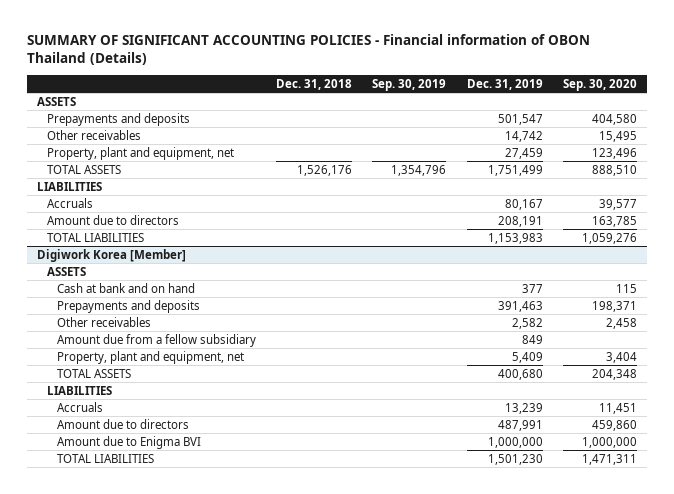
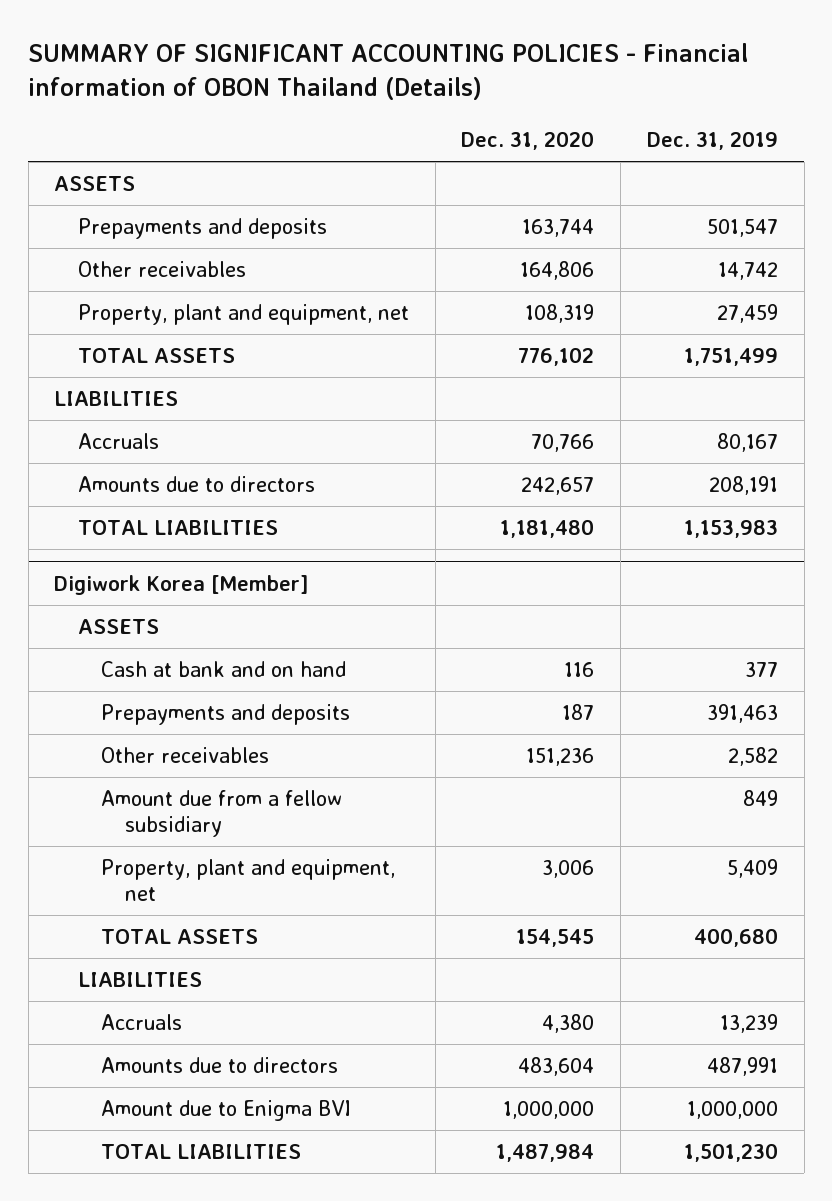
[276,78,353,90] Dec. 31, 2018 -> none
[372,78,447,91] Sep. 30, 2019 -> none
[562,78,637,91] Sep. 30, 2020 -> none
none -> [461,130,595,150] Dec. 31, 2020
[47,214,180,225] Amount due to directors -> [77,476,315,493] Amounts due to directors
[57,418,190,429] Amount due to directors -> [101,1057,339,1074] Amounts due to directors

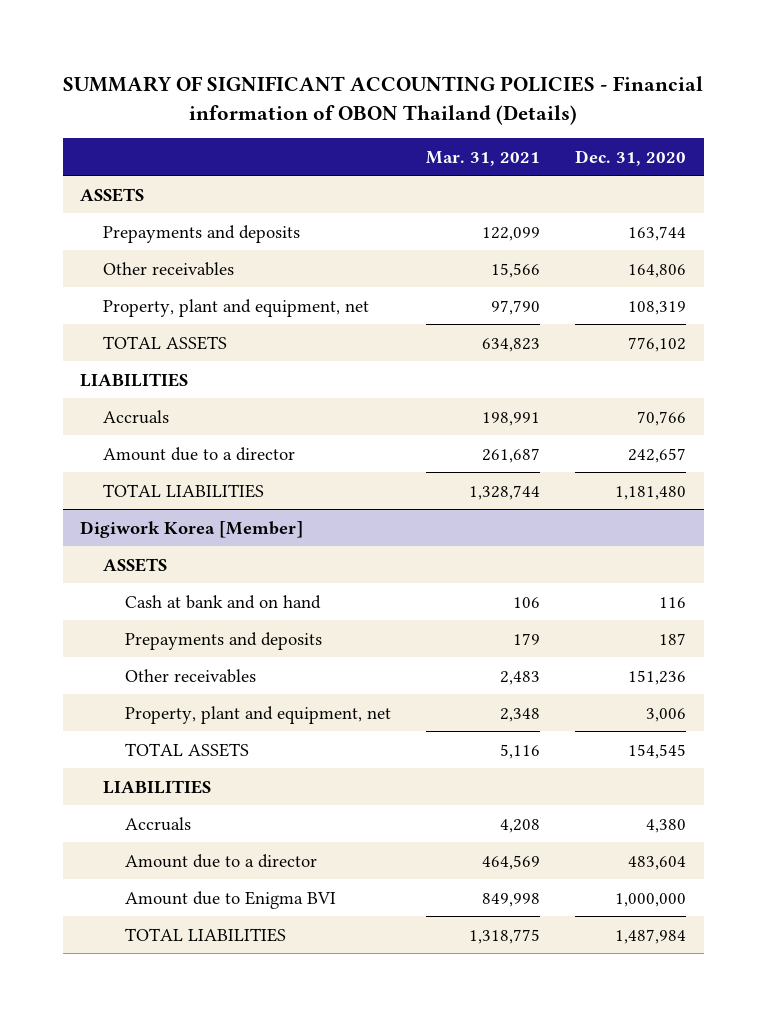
[647,130,779,150] Dec. 31, 2019 -> none
none -> [426,150,541,166] Mar. 31, 2021
[77,476,315,493] Amounts due to directors -> [102,446,295,461] Amount due to a director
[101,790,343,837] Amount due from a fellow subsidiary -> none
[101,1057,339,1074] Amounts due to directors -> [125,853,318,868] Amount due to a director

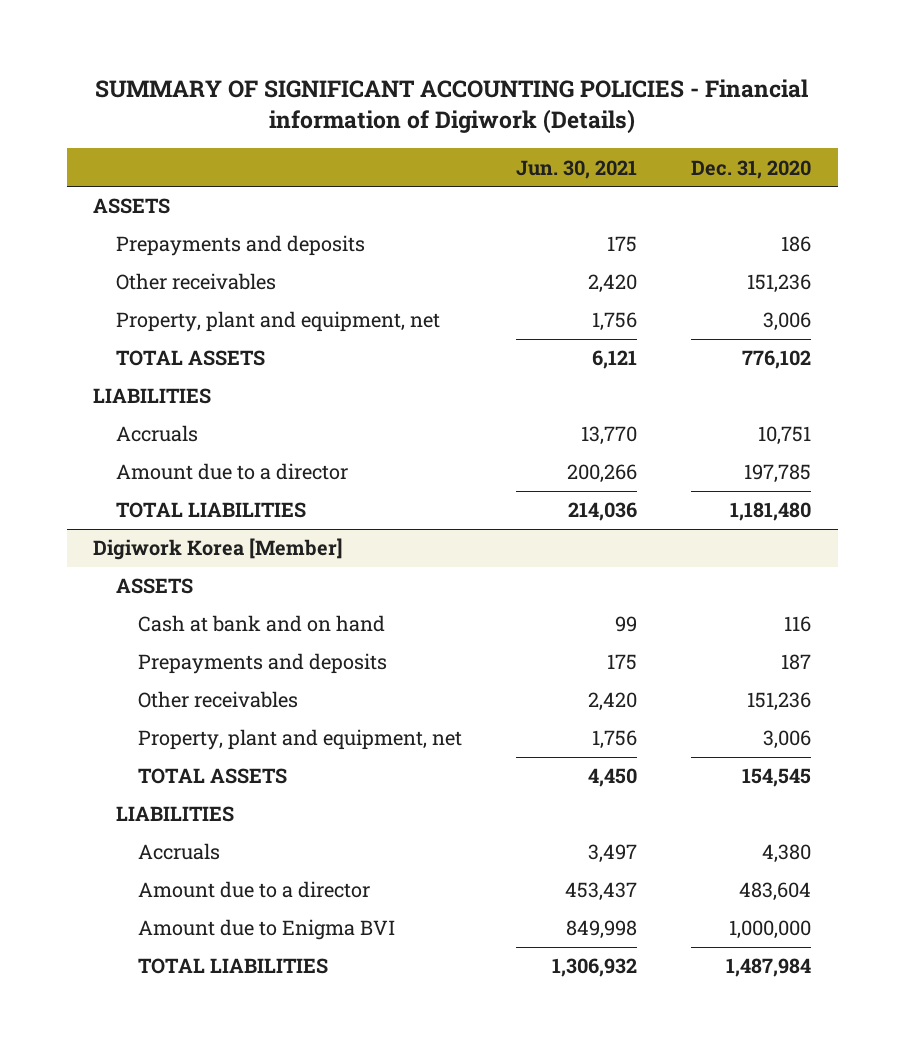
[63,76,704,125] SUMMARY OF SIGNIFICANT ACCOUNTING POLICIES - Financial information of OBON Thailand (Details) -> [95,79,809,135] SUMMARY OF SIGNIFICANT ACCOUNTING POLICIES - Financial information of Digiwork (Details)
[426,150,541,166] Mar. 31, 2021 -> none
none -> [515,159,637,179] Jun. 30, 2021
[628,225,687,241] 163,744 -> [780,236,811,253] 186
[628,263,687,278] 164,806 -> [746,274,811,294] 151,236
[628,300,687,315] 108,319 -> [762,312,811,332] 3,006
[637,410,687,426] 70,766 -> [757,426,811,446] 10,751
[628,447,687,463] 242,657 -> [743,464,811,484] 197,785

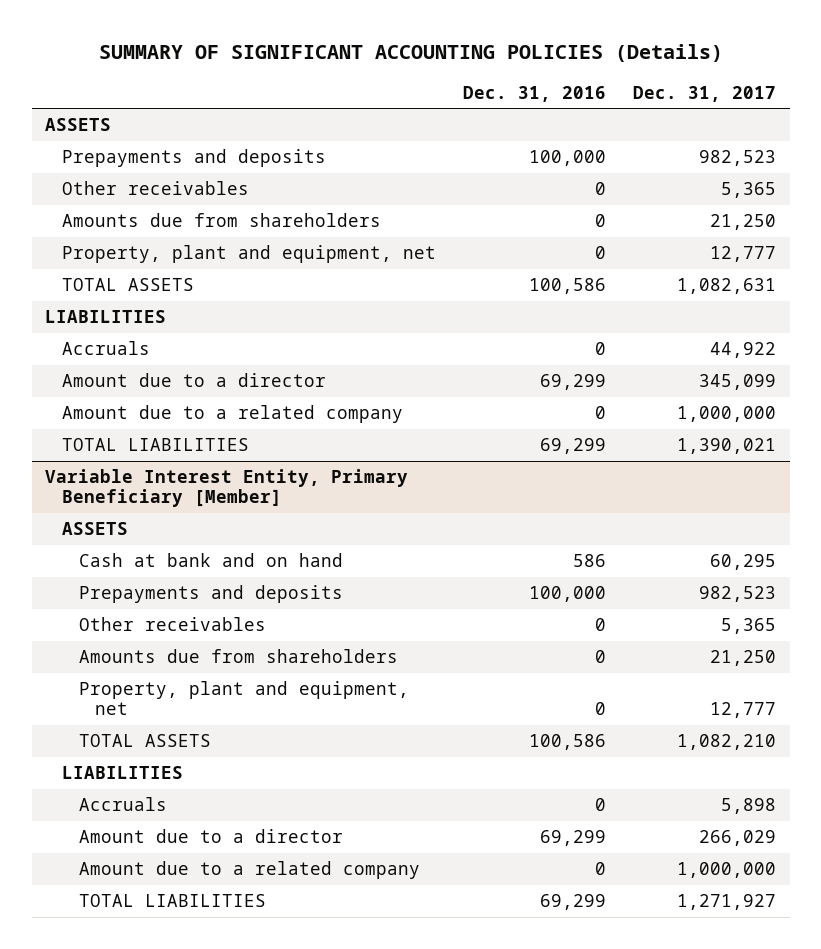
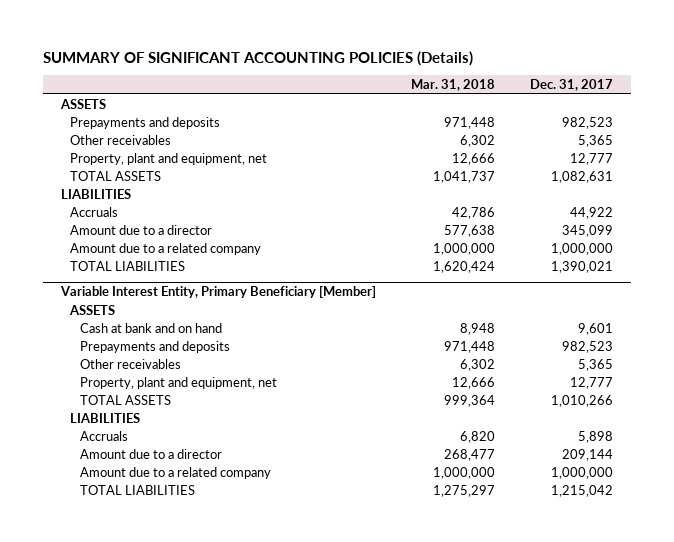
[463,85,607,102] Dec. 31, 2016 -> none
none -> [411,79,496,92] Mar. 31, 2018
[61,213,381,228] Amounts due from shareholders -> none
[710,554,777,571] 60,295 -> [578,322,614,335] 9,601
[78,649,398,664] Amounts due from shareholders -> none
[677,734,777,751] 1,082,210 -> [551,394,614,407] 1,010,266
[699,830,777,847] 266,029 -> [562,448,614,461] 209,144
[677,894,777,911] 1,271,927 -> [551,484,614,497] 1,215,042

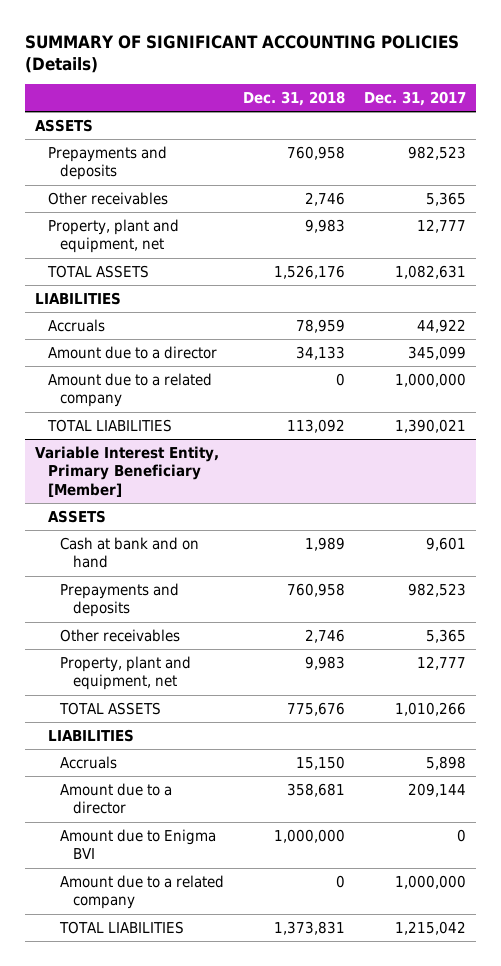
[411,79,496,92] Mar. 31, 2018 -> none
none -> [243,91,346,107] Dec. 31, 2018
none -> [60,828,217,860] Amount due to Enigma BVI

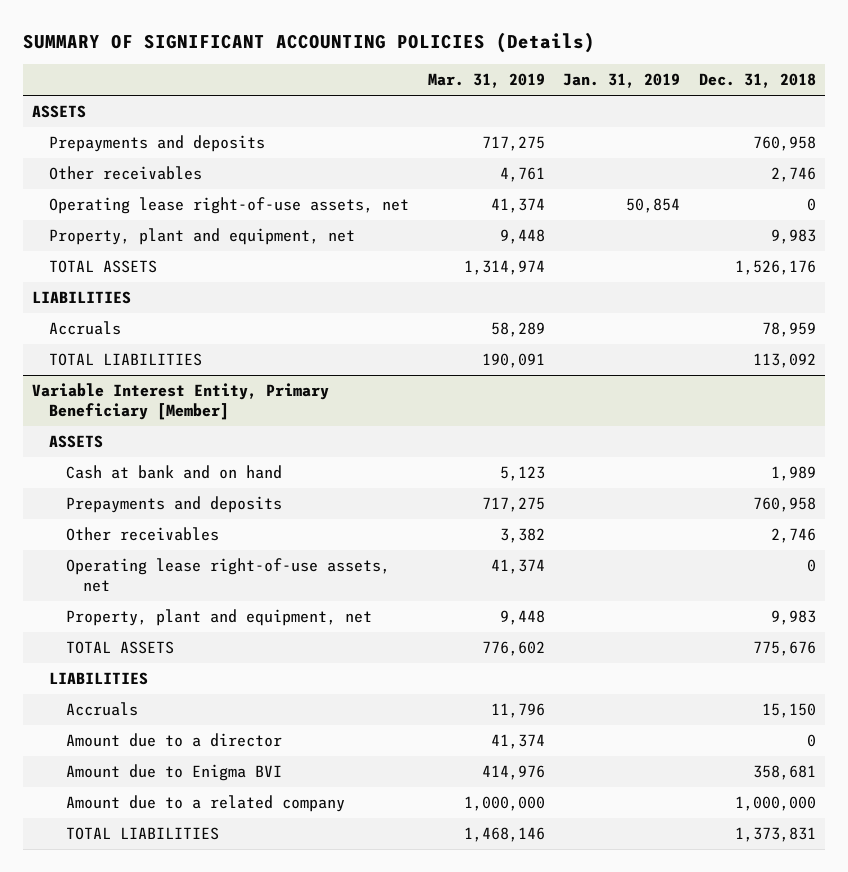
[364,91,467,107] Dec. 31, 2017 -> none
none -> [427,73,545,89] Mar. 31, 2019
none -> [563,73,681,89] Jan. 31, 2019
none -> [48,197,409,215] Operating lease right-of-use assets, net
[47,345,217,359] Amount due to a director -> none
[47,372,212,408] Amount due to a related company -> none
none -> [65,558,390,593] Operating lease right-of-use assets, net
[287,782,346,797] 358,681 -> [806,734,816,748] 0
[274,828,346,843] 1,000,000 -> [752,765,816,781] 358,681
[336,874,346,888] 0 -> [734,796,816,812] 1,000,000

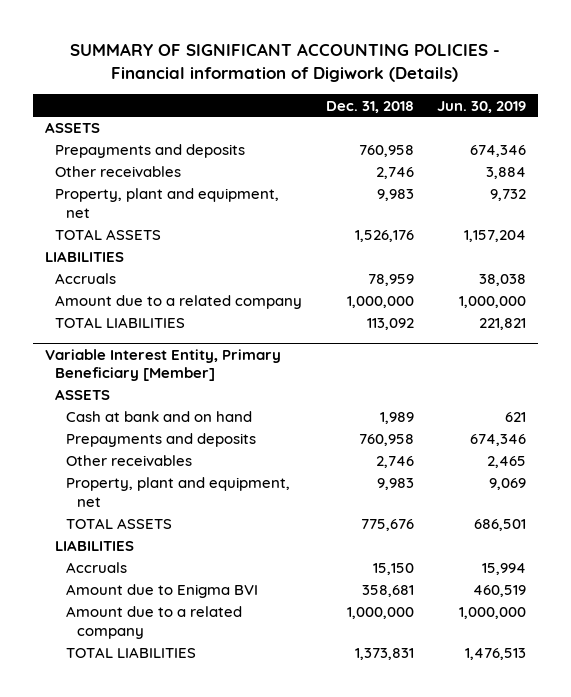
[22,31,595,53] SUMMARY OF SIGNIFICANT ACCOUNTING POLICIES (Details) -> [70,43,501,83] SUMMARY OF SIGNIFICANT ACCOUNTING POLICIES - Financial information of Digiwork (Details)
[427,73,545,89] Mar. 31, 2019 -> none
[563,73,681,89] Jan. 31, 2019 -> none
none -> [437,100,527,113] Jun. 30, 2019
[48,197,409,215] Operating lease right-of-use assets, net -> none
none -> [55,295,303,310] Amount due to a related company
[65,558,390,593] Operating lease right-of-use assets, net -> none
[65,733,282,748] Amount due to a director -> none

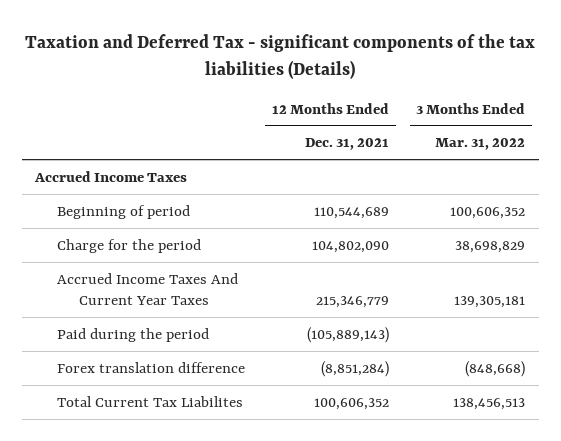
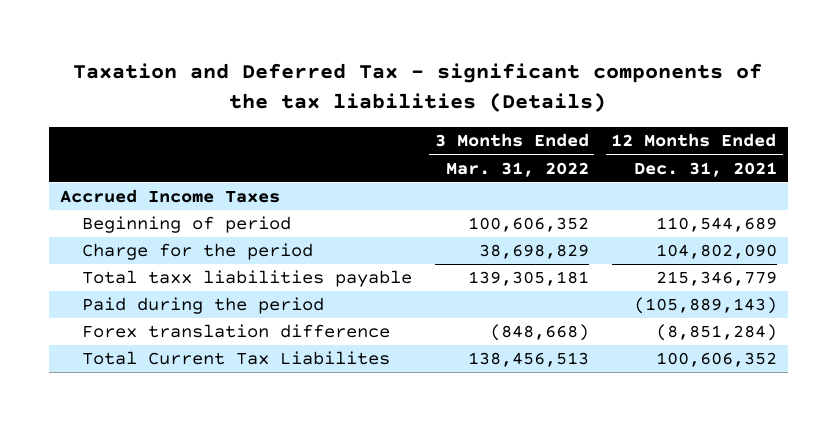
[56,272,238,305] Accrued Income Taxes And Current Year Taxes -> [81,270,412,288] Total taxx liabilities payable

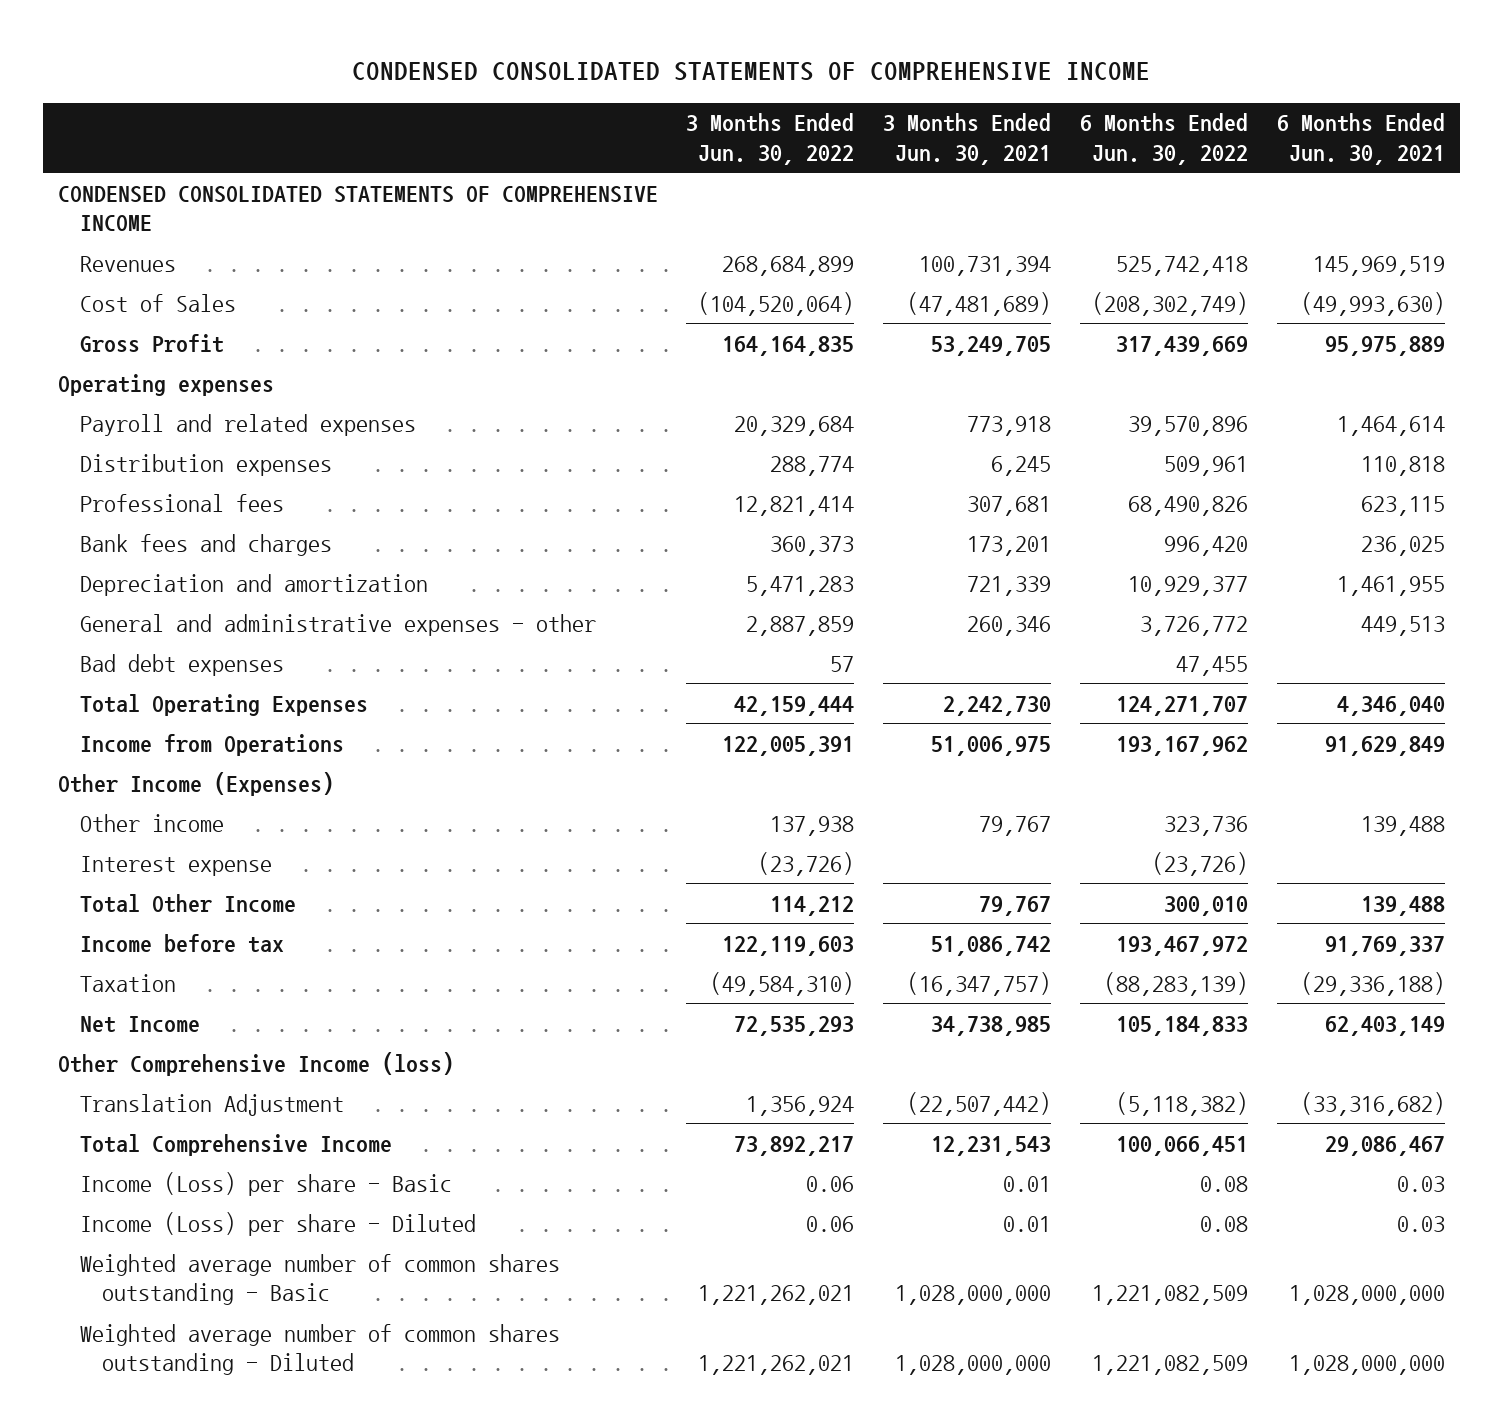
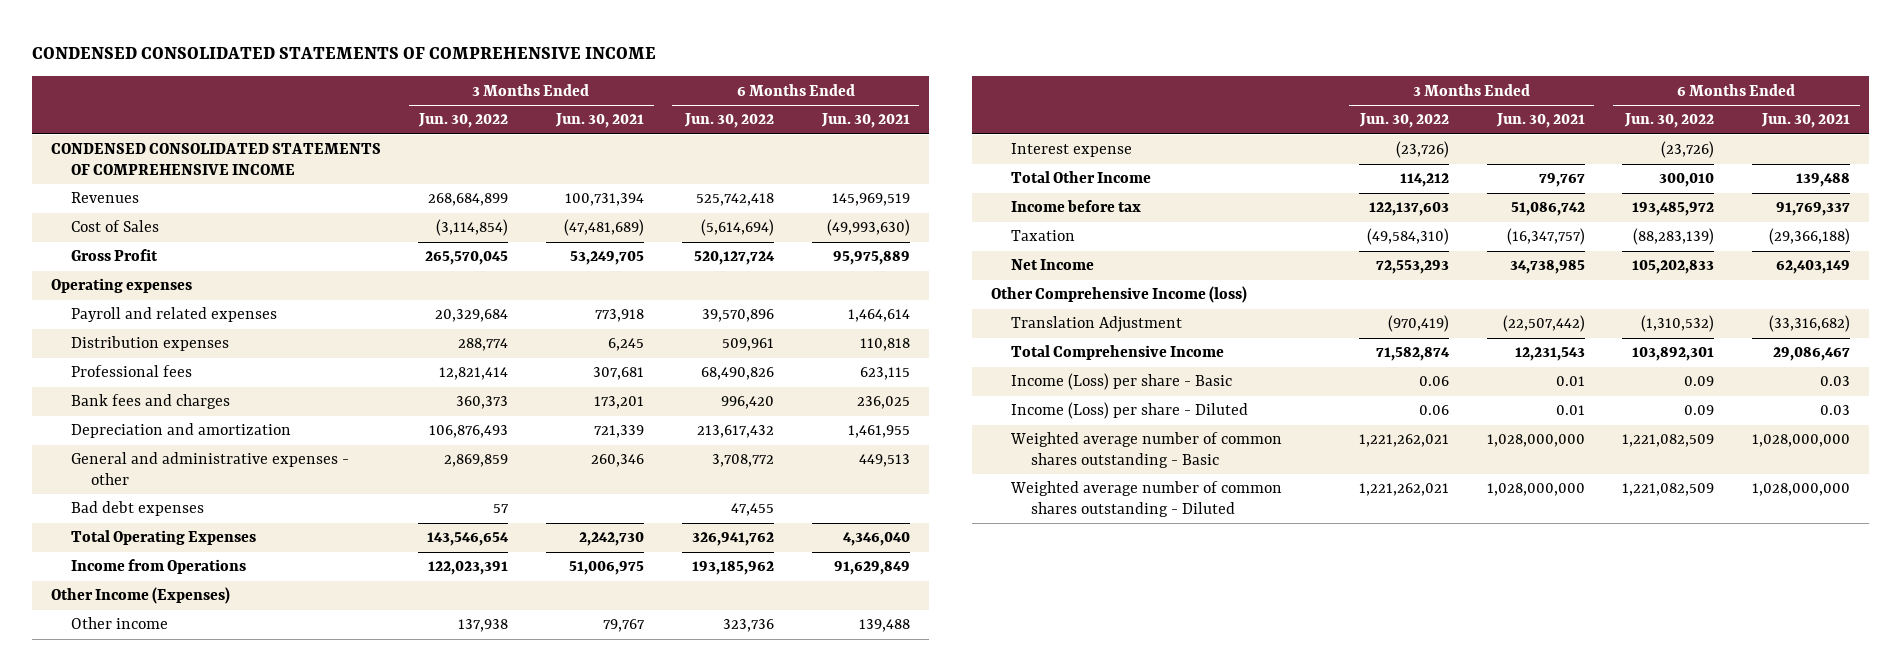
[698,291,855,316] (104,520,064) -> [436,219,509,237] (3,114,854)
[1092,291,1249,316] (208,302,749) -> [700,219,774,237] (5,614,694)
[722,335,855,356] 164,164,835 -> [425,251,509,266] 265,570,045
[1116,335,1249,356] 317,439,669 -> [693,251,775,266] 520,127,724
[746,575,855,596] 5,471,283 -> [429,425,509,439] 106,876,493
[1128,575,1249,596] 10,929,377 -> [696,425,774,439] 213,617,432
[746,615,855,636] 2,887,859 -> [444,454,509,468] 2,869,859
[1140,615,1249,636] 3,726,772 -> [711,454,774,468] 3,708,772
[734,695,855,716] 42,159,444 -> [427,532,510,547] 143,546,654
[1116,695,1249,716] 124,271,707 -> [691,532,774,547] 326,941,762
[722,735,855,756] 122,005,391 -> [428,561,509,576] 122,023,391
[1116,735,1249,756] 193,167,962 -> [691,561,774,576] 193,185,962
[722,935,855,956] 122,119,603 -> [1368,202,1449,217] 122,137,603
[1116,935,1249,956] 193,467,972 -> [1632,202,1715,217] 193,485,972
[1301,971,1446,996] (29,336,188) -> [1769,228,1851,246] (29,366,188)
[734,1015,855,1036] 72,535,293 -> [1375,260,1449,275] 72,553,293
[1116,1015,1249,1036] 105,184,833 -> [1632,260,1715,275] 105,202,833
[746,1095,855,1116] 1,356,924 -> [1387,315,1449,333] (970,419)
[1116,1091,1249,1116] (5,118,382) -> [1641,315,1715,333] (1,310,532)
[734,1135,855,1156] 73,892,217 -> [1375,347,1450,362] 71,582,874
[1116,1135,1249,1156] 100,066,451 -> [1632,347,1715,362] 103,892,301
[1200,1175,1249,1192] 0.08 -> [1684,376,1715,387] 0.09
[1200,1215,1249,1232] 0.08 -> [1684,405,1715,416] 0.09

